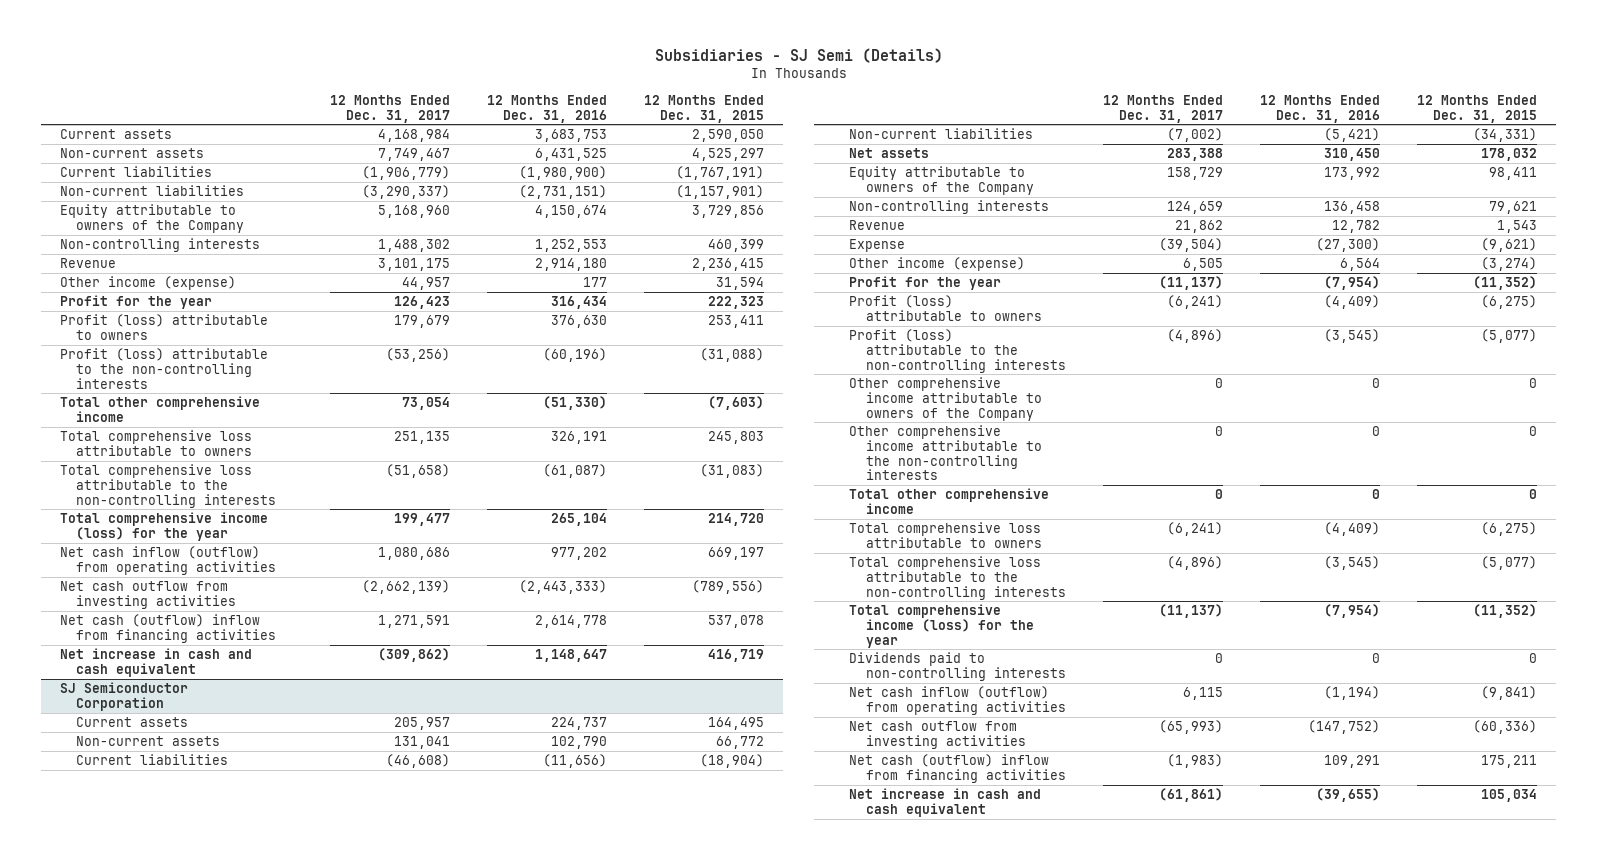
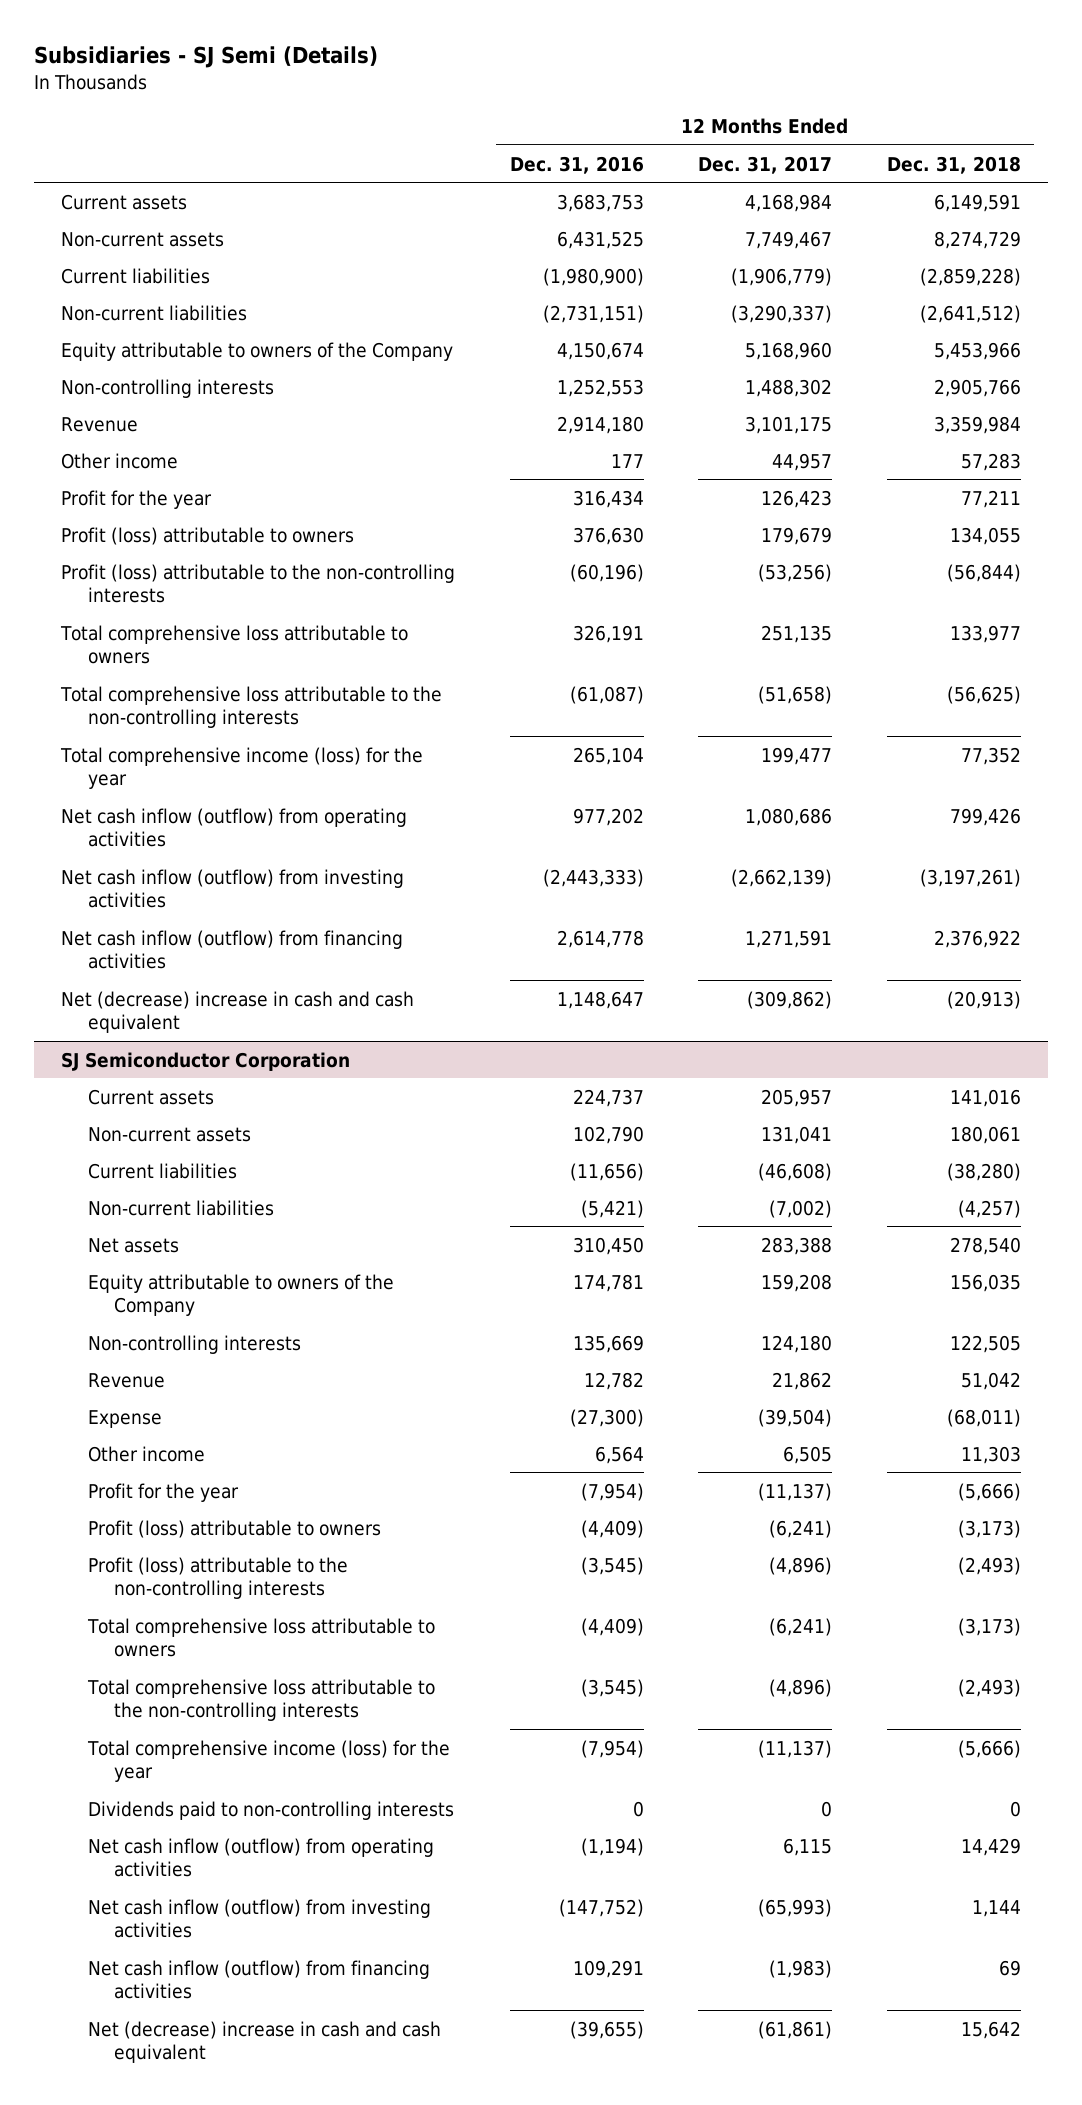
[644,94,765,123] 12 Months Ended Dec. 31, 2015 -> none
none -> [886,155,1021,174] Dec. 31, 2018
[60,276,237,291] Other income (expense) -> [61,452,179,469] Other income
[60,396,261,422] Total other comprehensive income -> none
[60,581,237,609] Net cash outflow from investing activities -> [61,868,405,909] Net cash inflow (outflow) from investing activities
[60,614,277,643] Net cash (outflow) inflow from financing activities -> [61,929,404,970] Net cash inflow (outflow) from financing activities
[60,648,253,677] Net increase in cash and cash equivalent -> [61,990,415,1034] Net (decrease) increase in cash and cash equivalent
[1166,167,1223,181] 158,729 -> [761,1273,833,1292] 159,208
[1323,167,1380,181] 173,992 -> [572,1273,644,1292] 174,781
[1166,201,1223,215] 124,659 -> [761,1334,833,1353] 124,180
[1323,201,1380,215] 136,458 -> [572,1334,644,1353] 135,669
[849,257,1026,272] Other income (expense) -> [87,1445,205,1462] Other income
[849,377,1042,421] Other comprehensive income attributable to owners of the Company -> none
[849,425,1042,481] Other comprehensive income attributable to the non-controlling interests -> none
[849,488,1050,514] Total other comprehensive income -> none
[849,721,1026,749] Net cash outflow from investing activities -> [87,1898,431,1939] Net cash inflow (outflow) from investing activities
[849,754,1066,783] Net cash (outflow) inflow from financing activities -> [87,1959,430,2000] Net cash inflow (outflow) from financing activities
[849,788,1042,817] Net increase in cash and cash equivalent -> [87,2020,441,2064] Net (decrease) increase in cash and cash equivalent

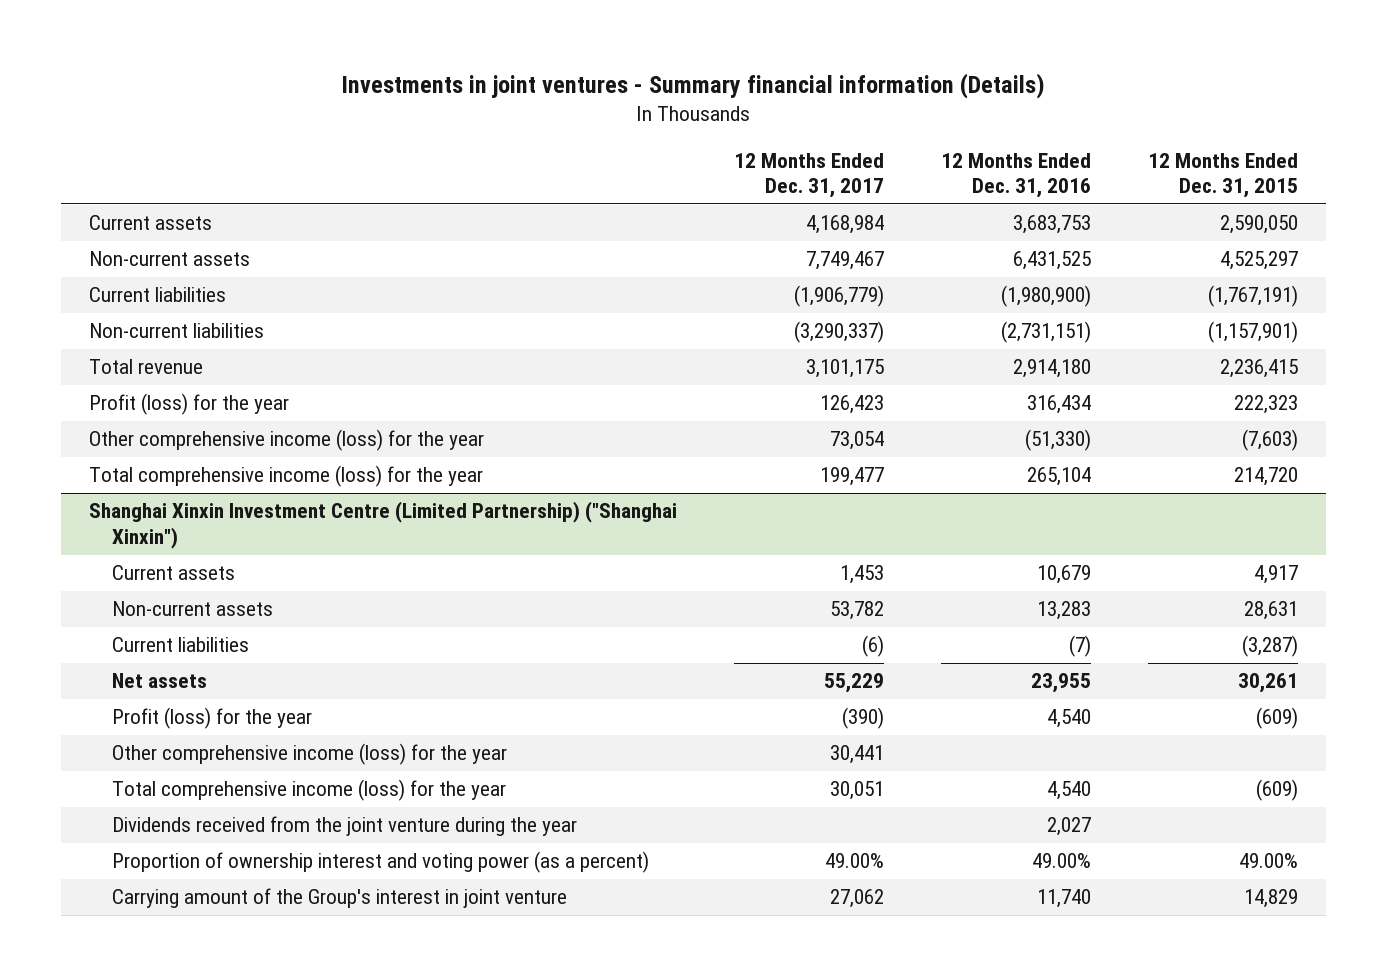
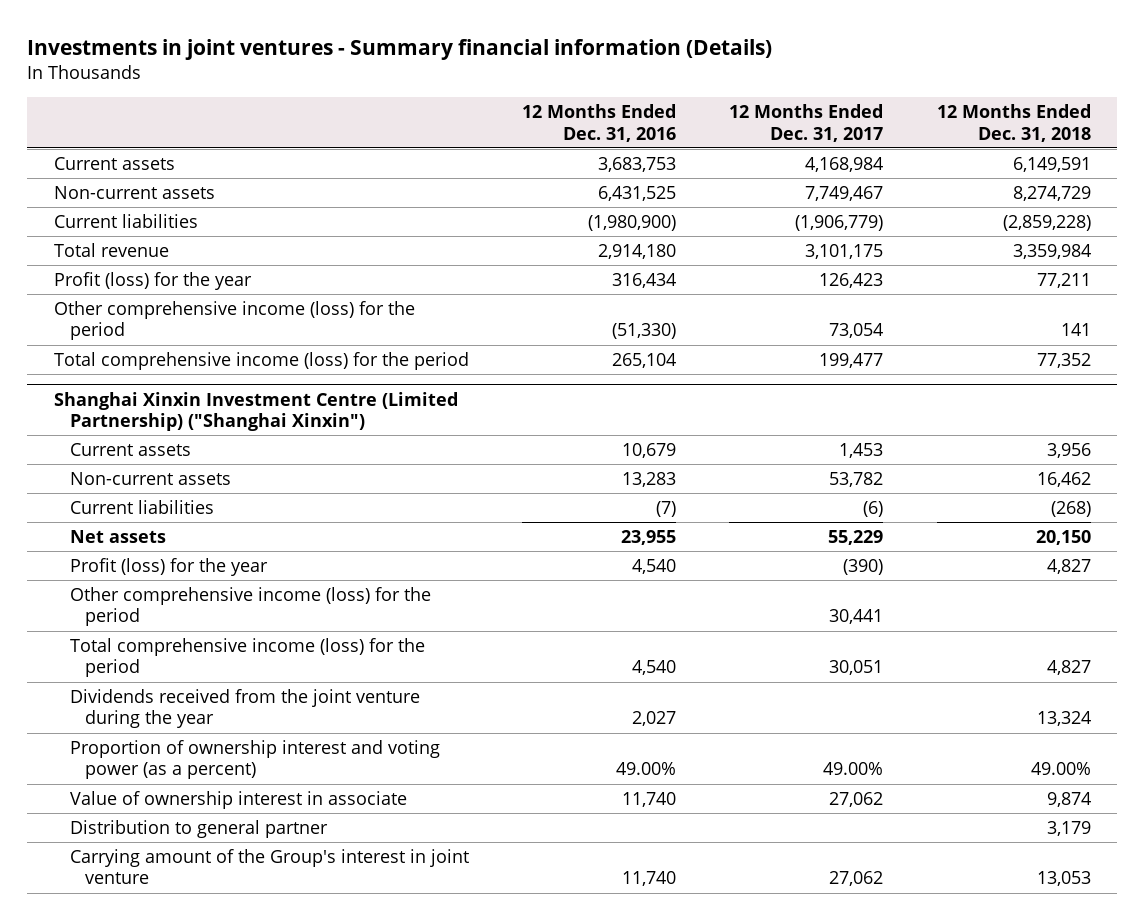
[1147,152,1298,199] 12 Months Ended Dec. 31, 2015 -> none
none -> [936,104,1091,142] 12 Months Ended Dec. 31, 2018
[89,323,265,339] Non-current liabilities -> none
[89,429,485,452] Other comprehensive income (loss) for the year -> [53,300,415,341] Other comprehensive income (loss) for the period
[89,465,484,488] Total comprehensive income (loss) for the year -> [53,351,469,370] Total comprehensive income (loss) for the period
[112,743,508,766] Other comprehensive income (loss) for the year -> [69,586,431,627] Other comprehensive income (loss) for the period
[112,779,507,802] Total comprehensive income (loss) for the year -> [69,637,425,678] Total comprehensive income (loss) for the period
none -> [69,790,407,809] Value of ownership interest in associate
none -> [69,819,328,838] Distribution to general partner

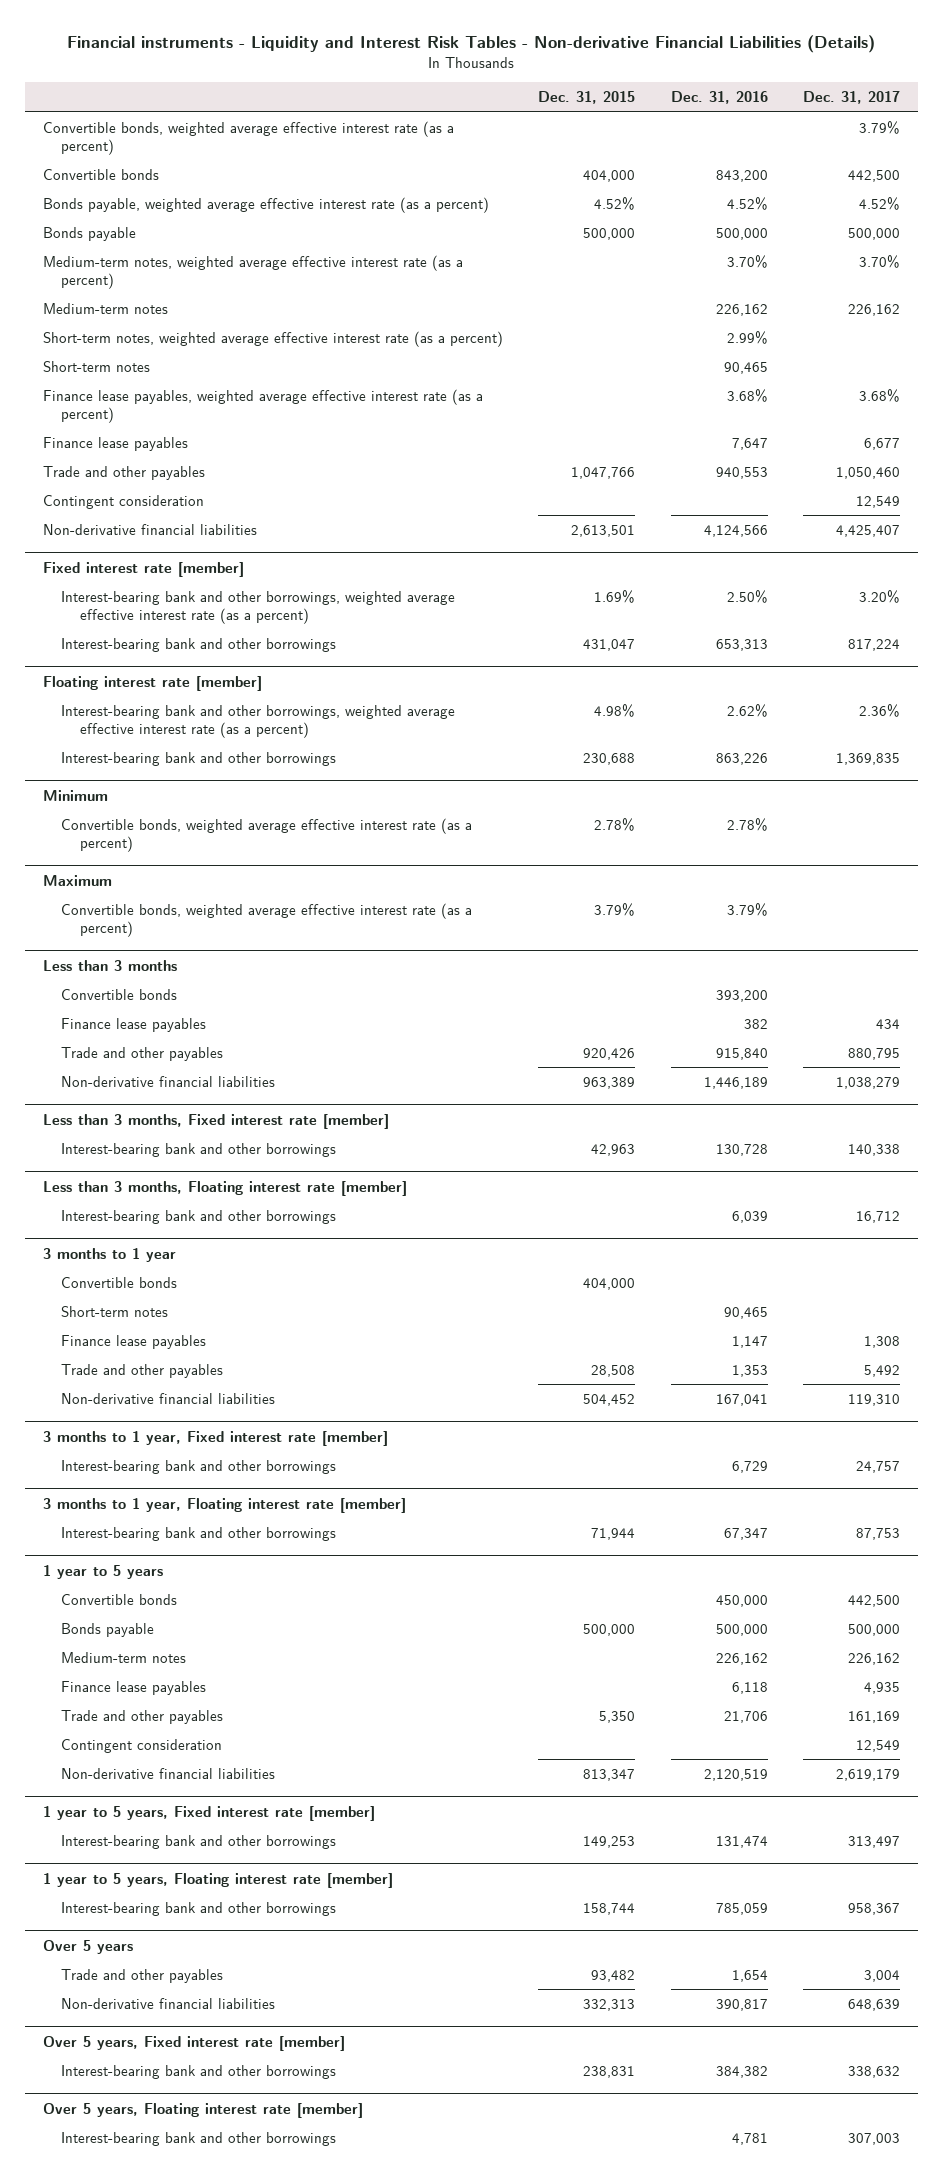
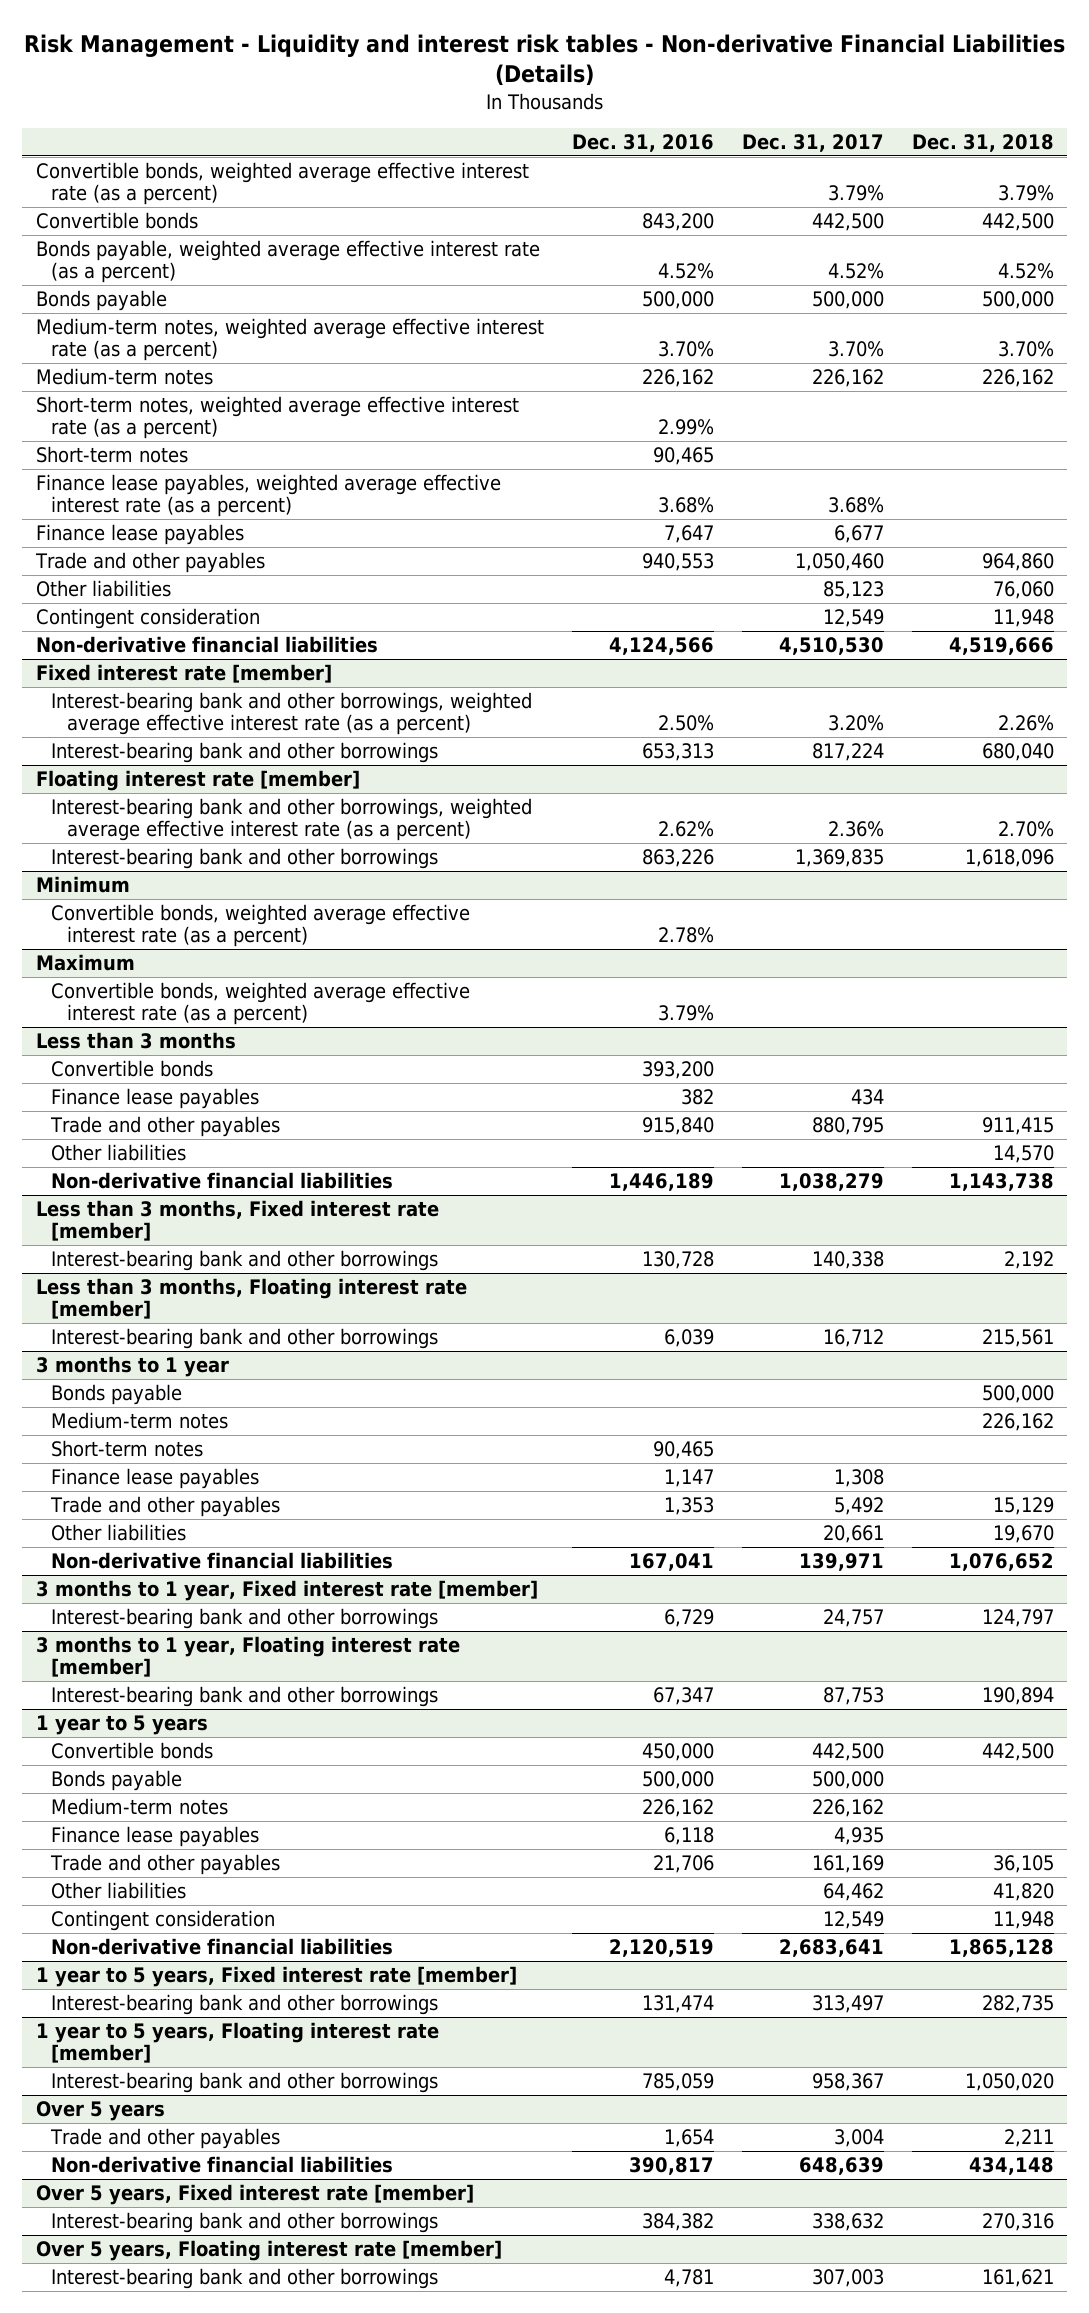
[67,34,876,53] Financial instruments - Liquidity and Interest Risk Tables - Non-derivative Financial Liabilities (Details) -> [23,34,1065,87] Risk Management - Liquidity and interest risk tables - Non-derivative Financial Liabilities (Details)
[538,91,636,105] Dec. 31, 2015 -> none
none -> [911,133,1054,152] Dec. 31, 2018
none -> [35,579,171,597] Other liabilities
[836,524,901,537] 4,425,407 -> [778,636,884,655] 4,510,530
none -> [51,1143,187,1161] Other liabilities
[61,1276,178,1288] Convertible bonds -> none
none -> [51,1383,183,1405] Bonds payable
none -> [51,1411,229,1429] Medium-term notes
none -> [51,1523,187,1541] Other liabilities
[848,1393,901,1406] 119,310 -> [798,1552,884,1571] 139,971
none -> [51,1881,187,1899] Other liabilities
[836,1768,901,1781] 2,619,179 -> [778,1938,884,1957] 2,683,641

